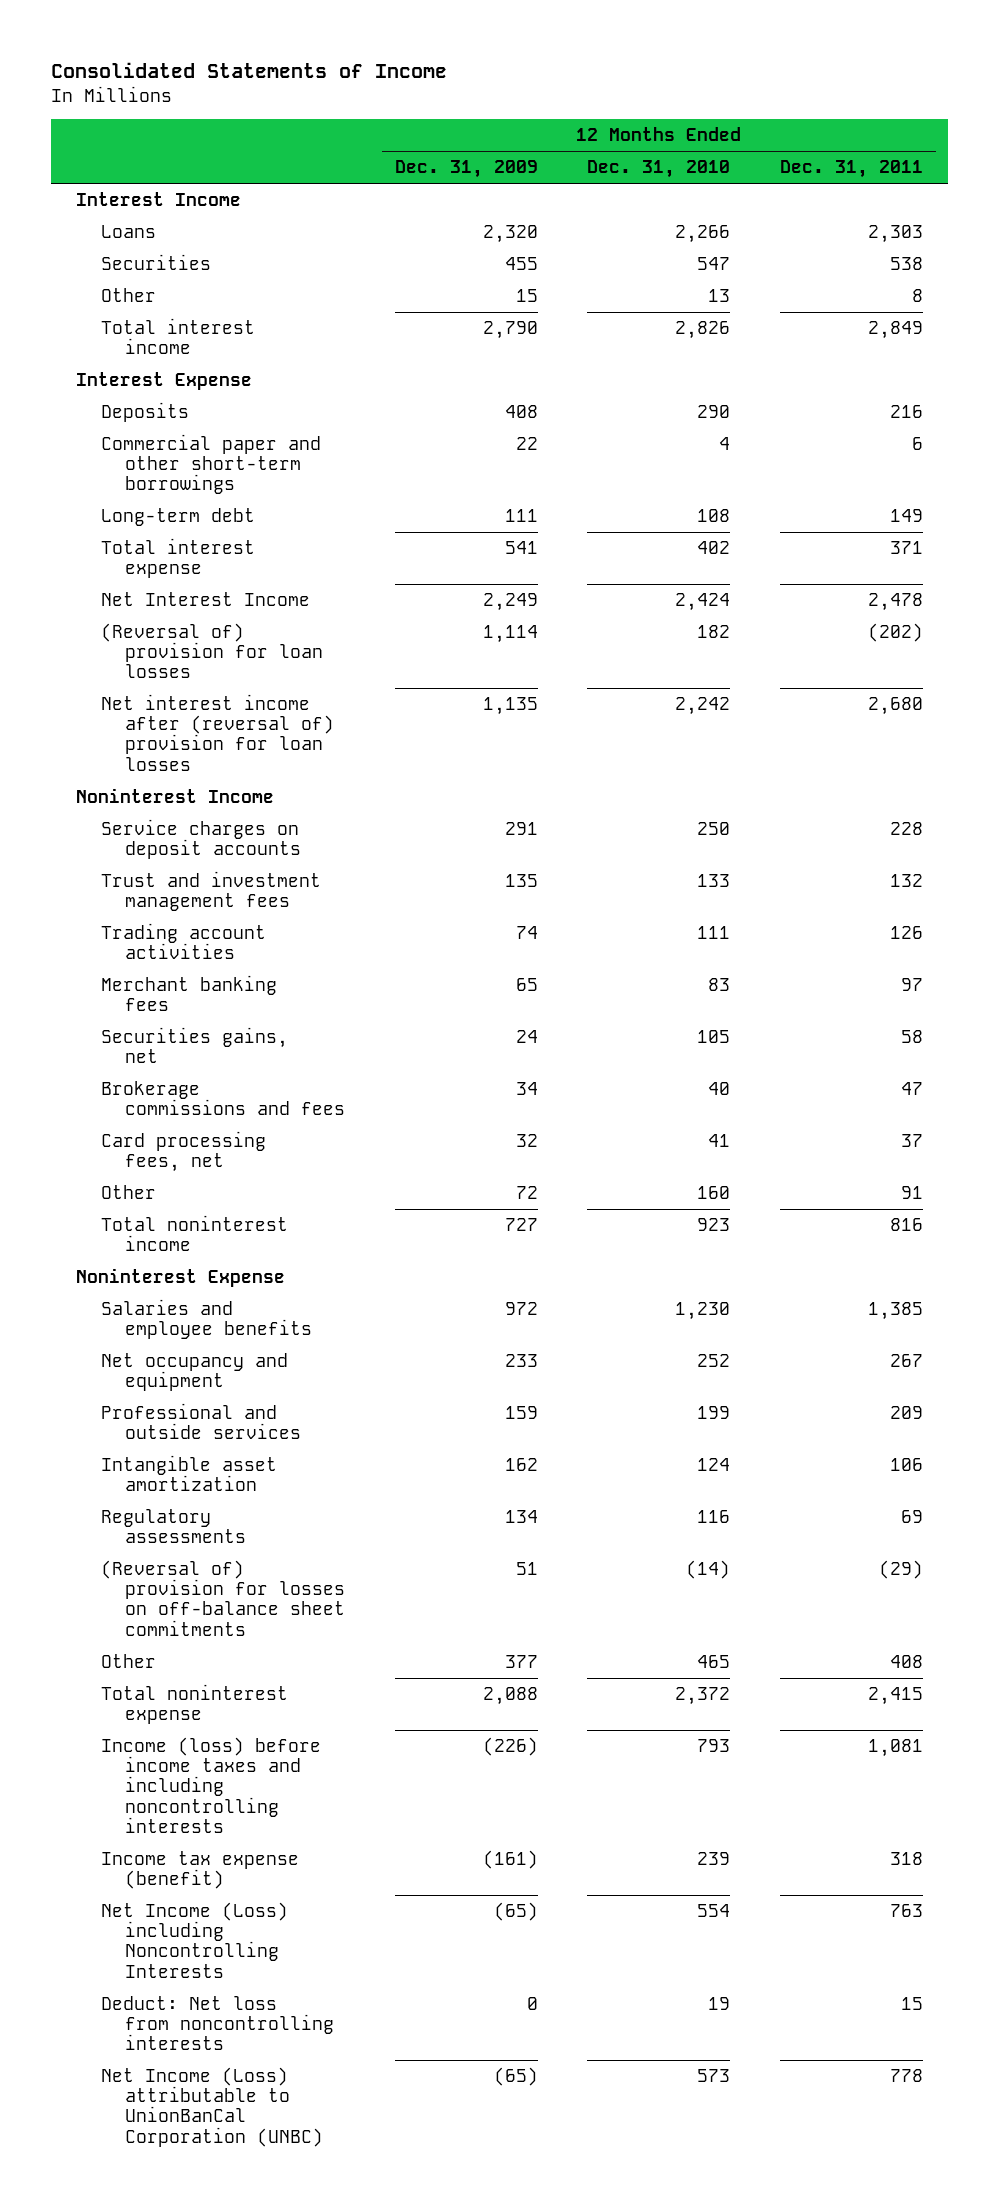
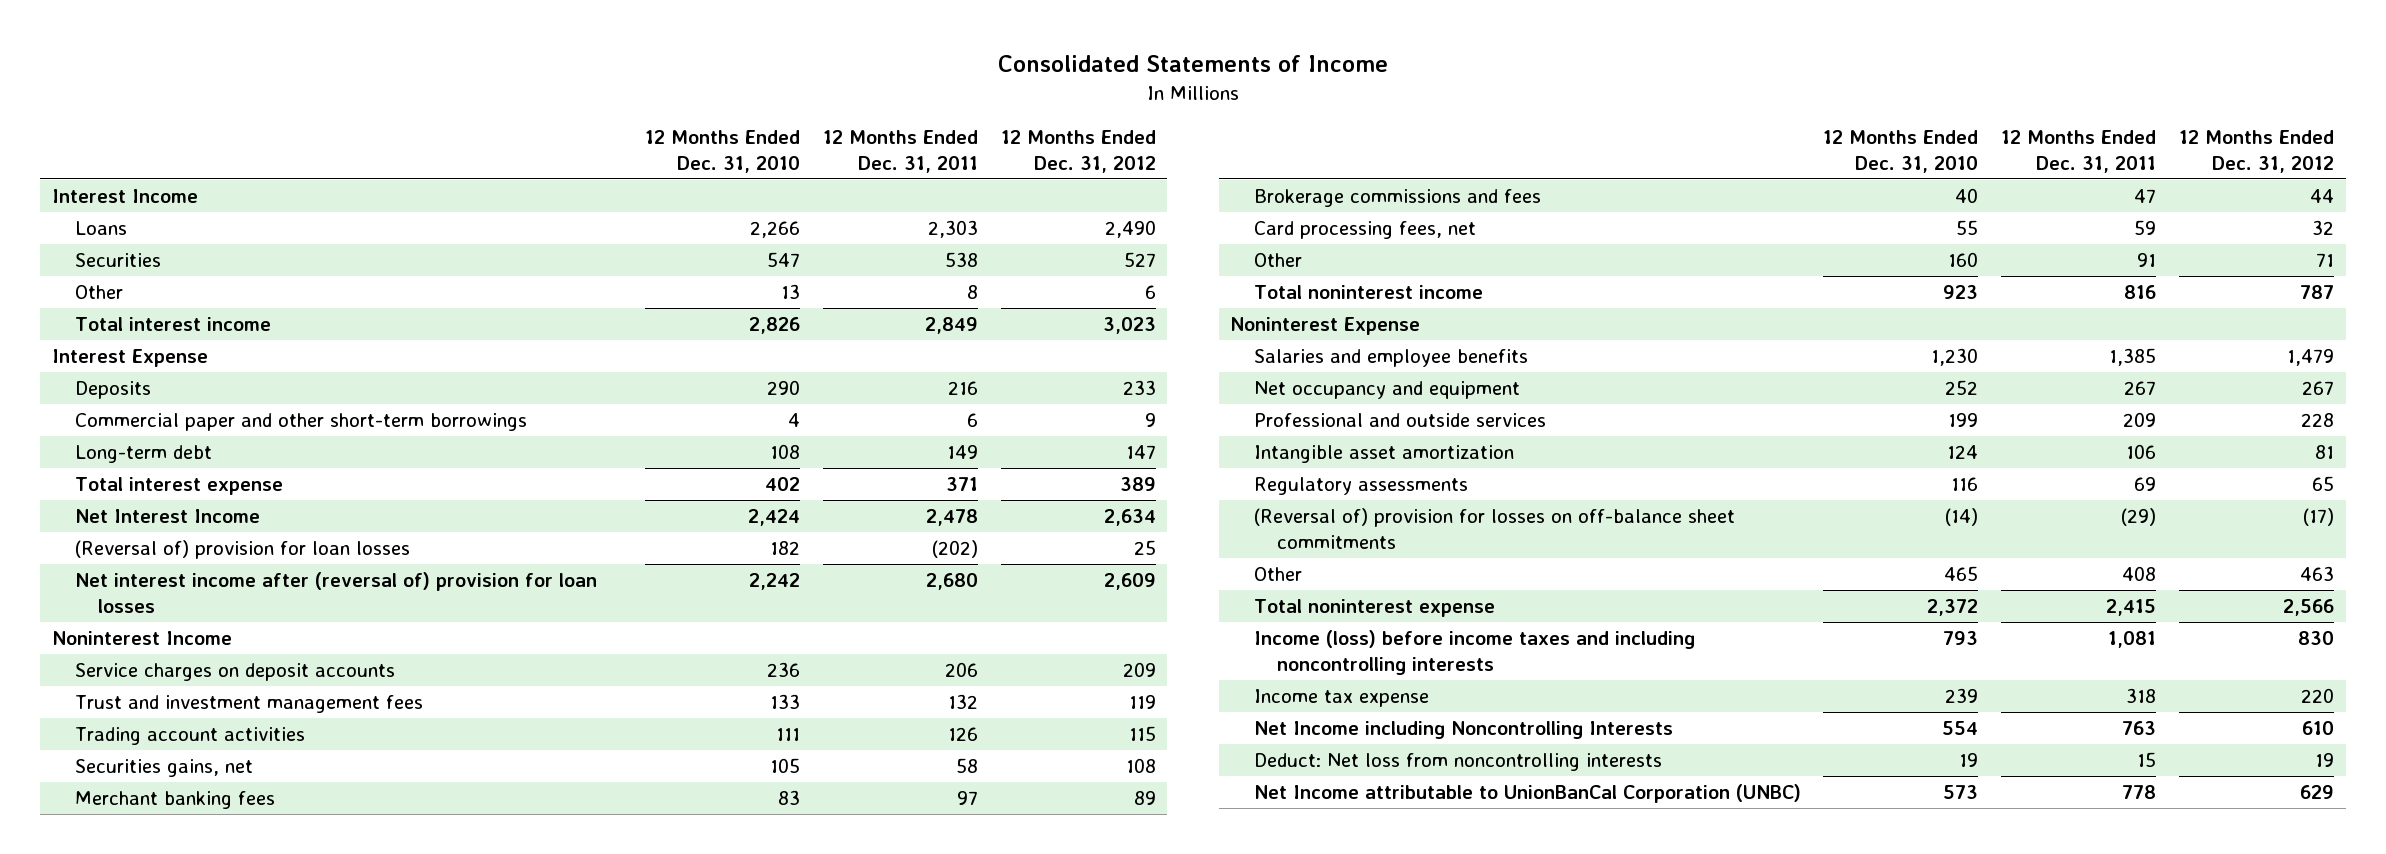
[394,160,538,179] Dec. 31, 2009 -> none
none -> [1000,130,1156,173] 12 Months Ended Dec. 31, 2012
[697,822,731,836] 250 -> [766,662,800,678] 236
[890,822,924,836] 228 -> [944,662,978,678] 206
[100,975,277,1012] Merchant banking fees -> [74,791,275,810] Merchant banking fees
[708,1134,731,1148] 41 -> [1956,220,1979,236] 55
[901,1134,924,1148] 37 -> [2134,220,2157,236] 59
[100,1851,299,1890] Income tax expense (benefit) -> [1253,689,1429,708] Income tax expense
[100,1902,288,1978] Net Income (Loss) including Noncontrolling Interests -> [1253,721,1673,740] Net Income including Noncontrolling Interests
[100,2067,323,2147] Net Income (Loss) attributable to UnionBanCal Corporation (UNBC) -> [1253,784,1801,804] Net Income attributable to UnionBanCal Corporation (UNBC)

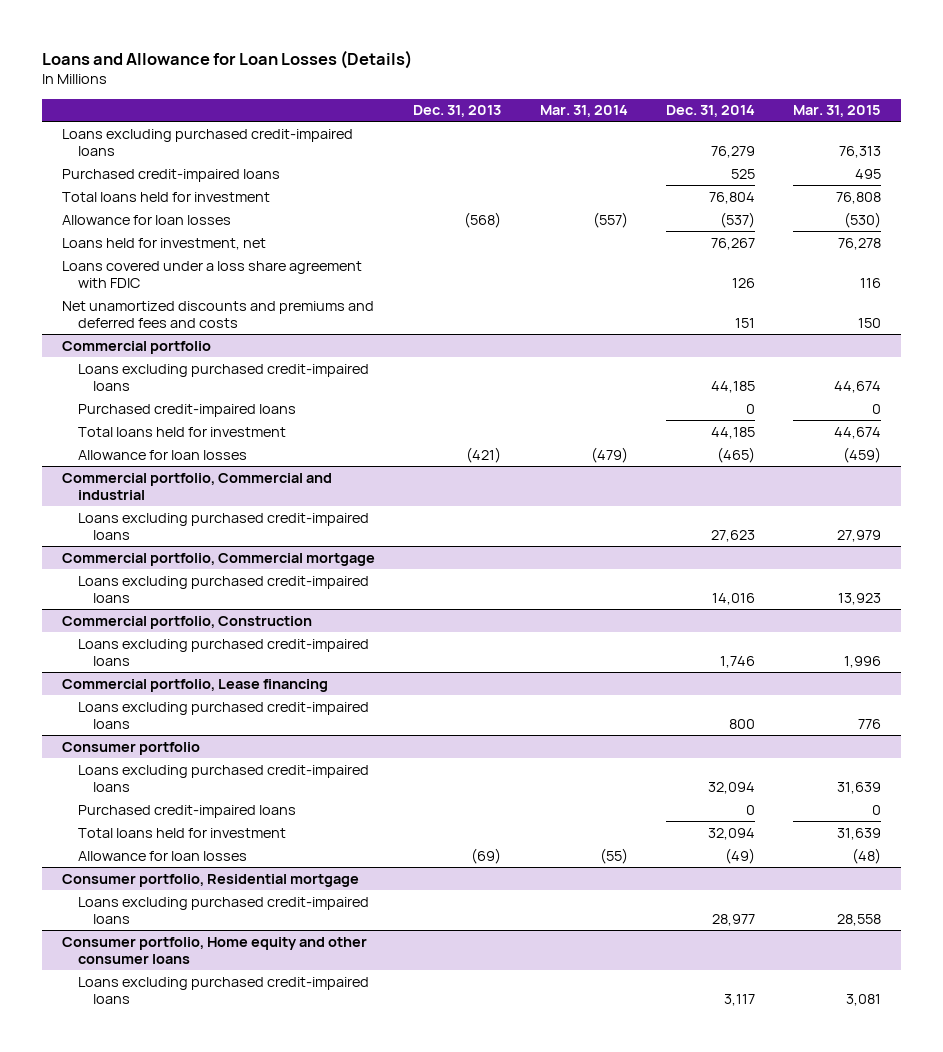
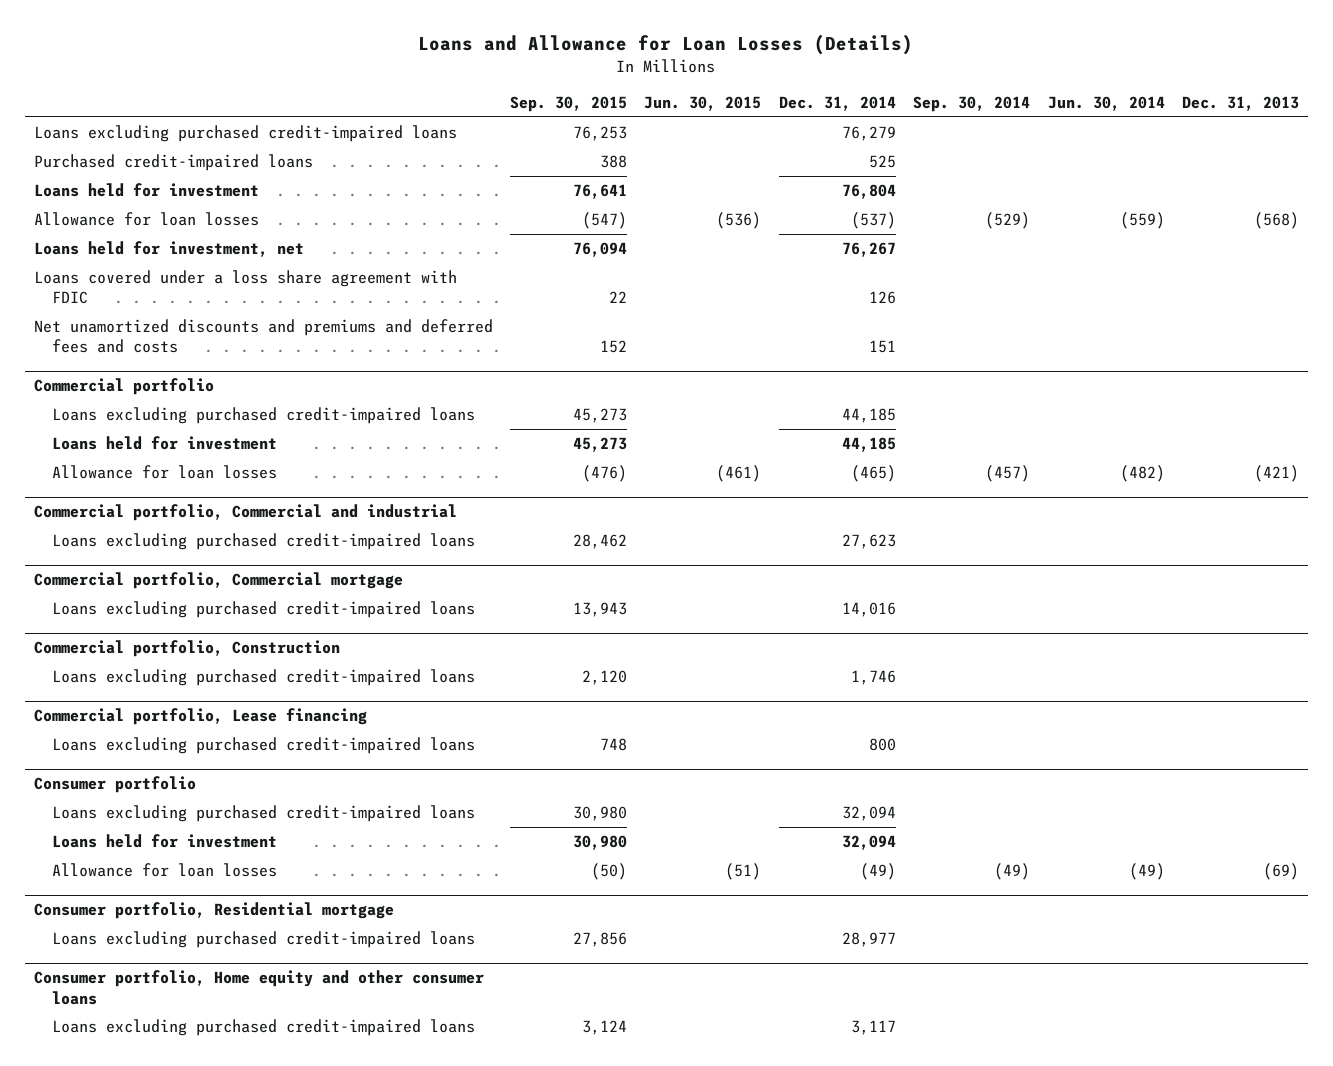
[539,105,628,118] Mar. 31, 2014 -> none
[793,105,882,118] Mar. 31, 2015 -> none
none -> [510,96,628,113] Sep. 30, 2015
none -> [644,96,762,112] Jun. 30, 2015
none -> [913,96,1031,113] Sep. 30, 2014
none -> [1047,96,1165,112] Jun. 30, 2014
[61,191,270,202] Total loans held for investment -> [33,182,259,197] Loans held for investment
[77,403,296,417] Purchased credit-impaired loans -> none
[77,426,286,437] Total loans held for investment -> [51,435,277,450] Loans held for investment
[77,804,296,818] Purchased credit-impaired loans -> none
[77,827,286,838] Total loans held for investment -> [51,833,277,848] Loans held for investment

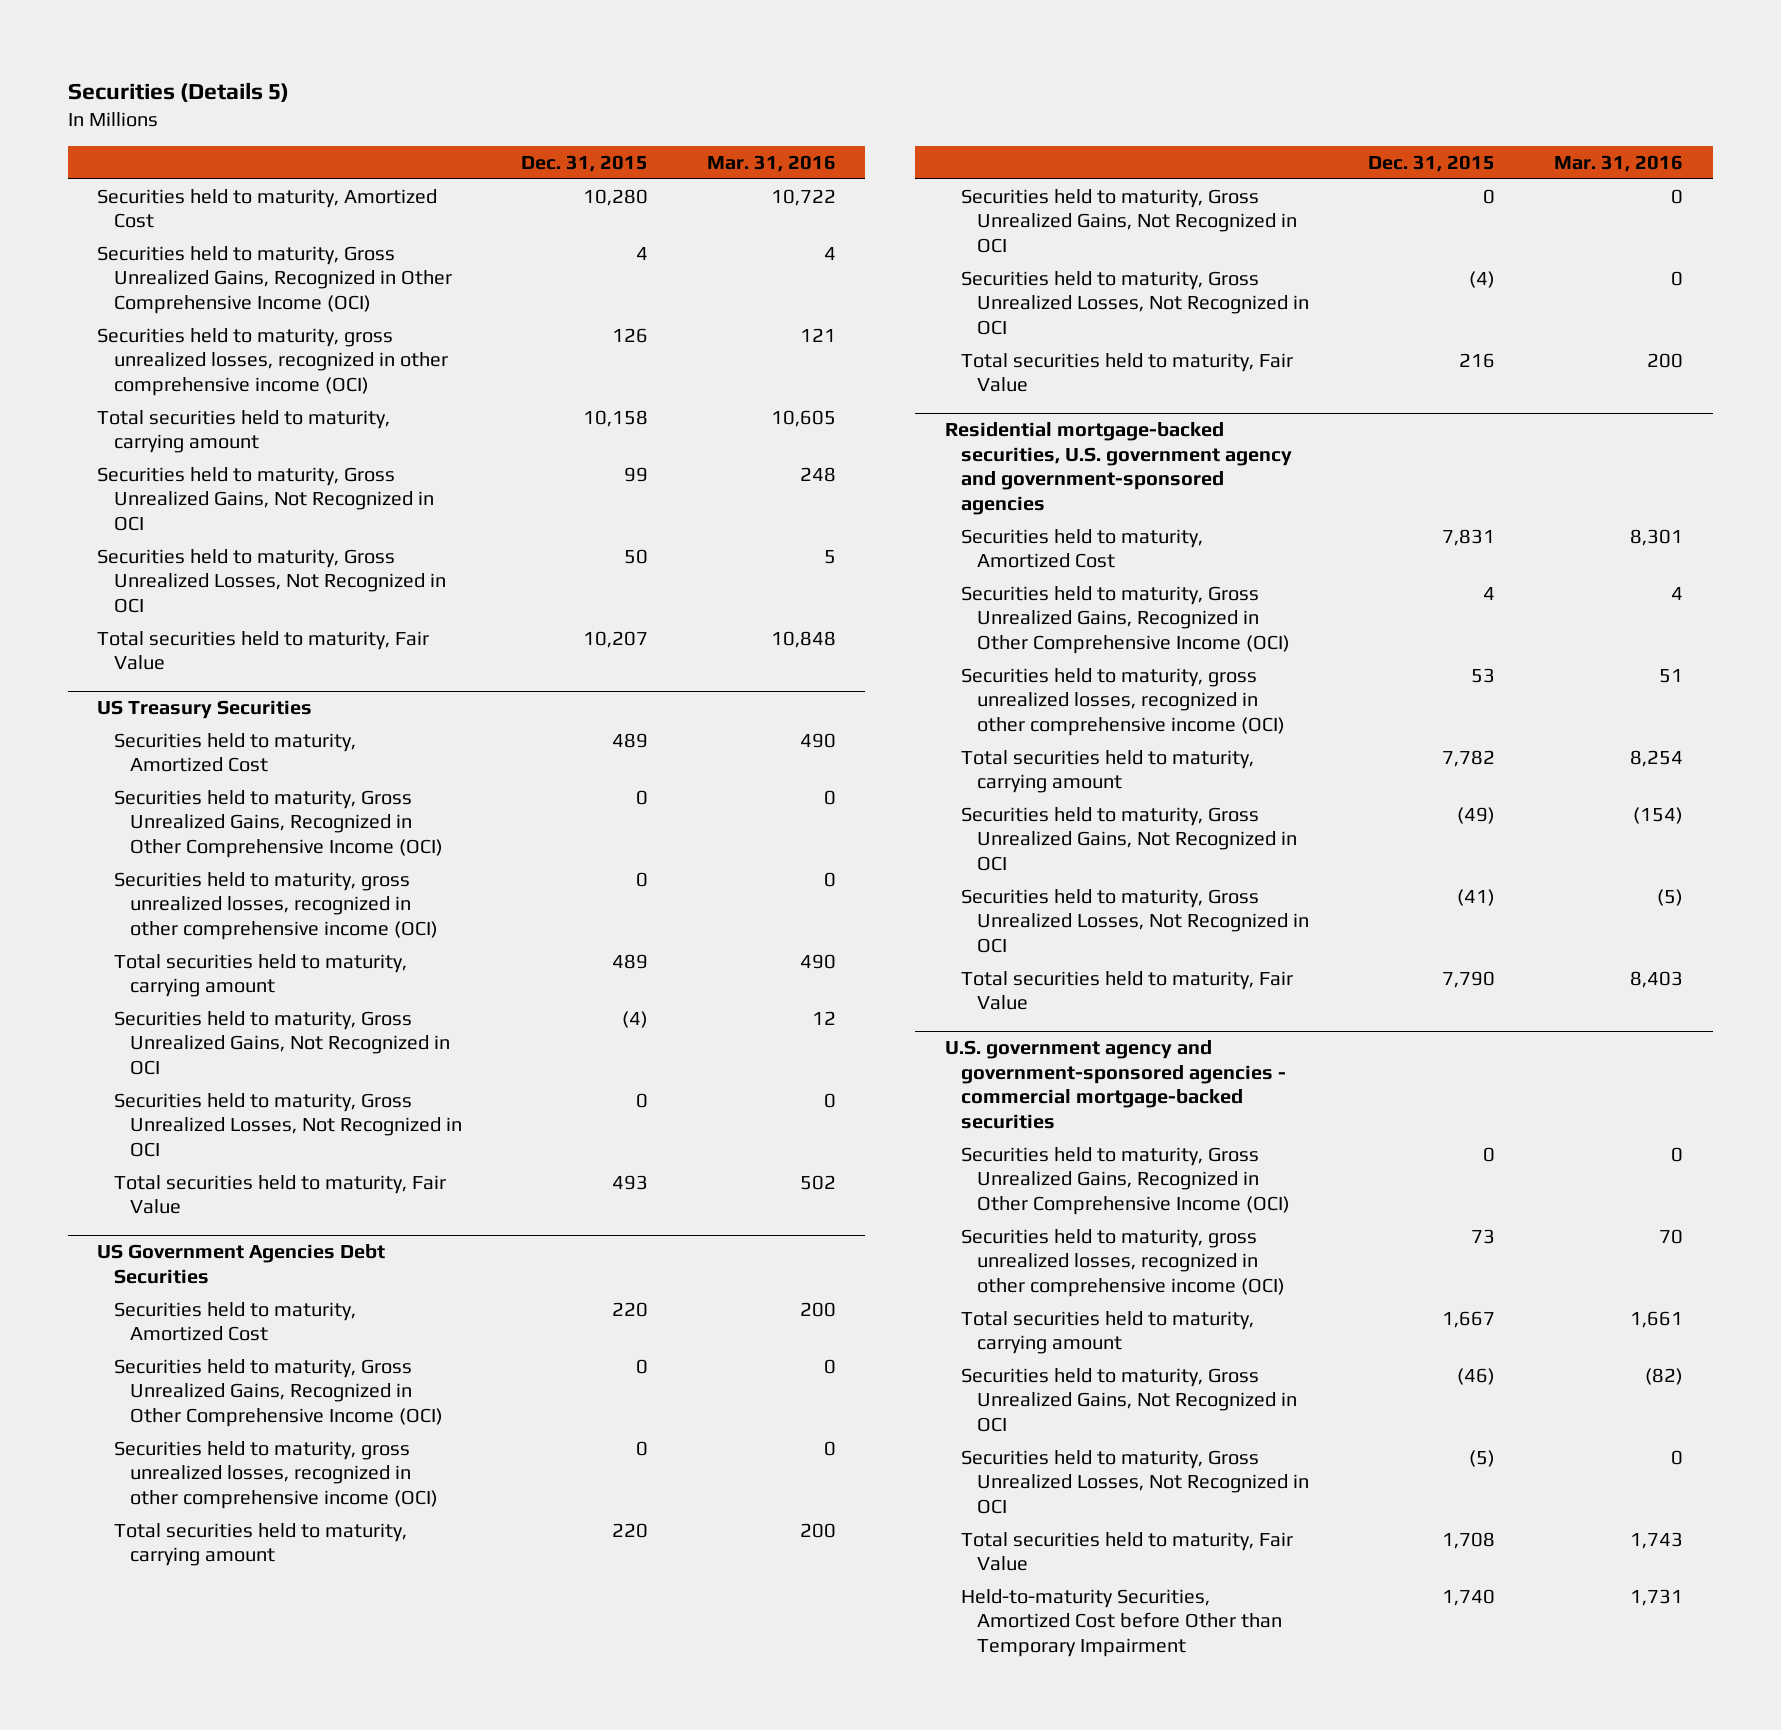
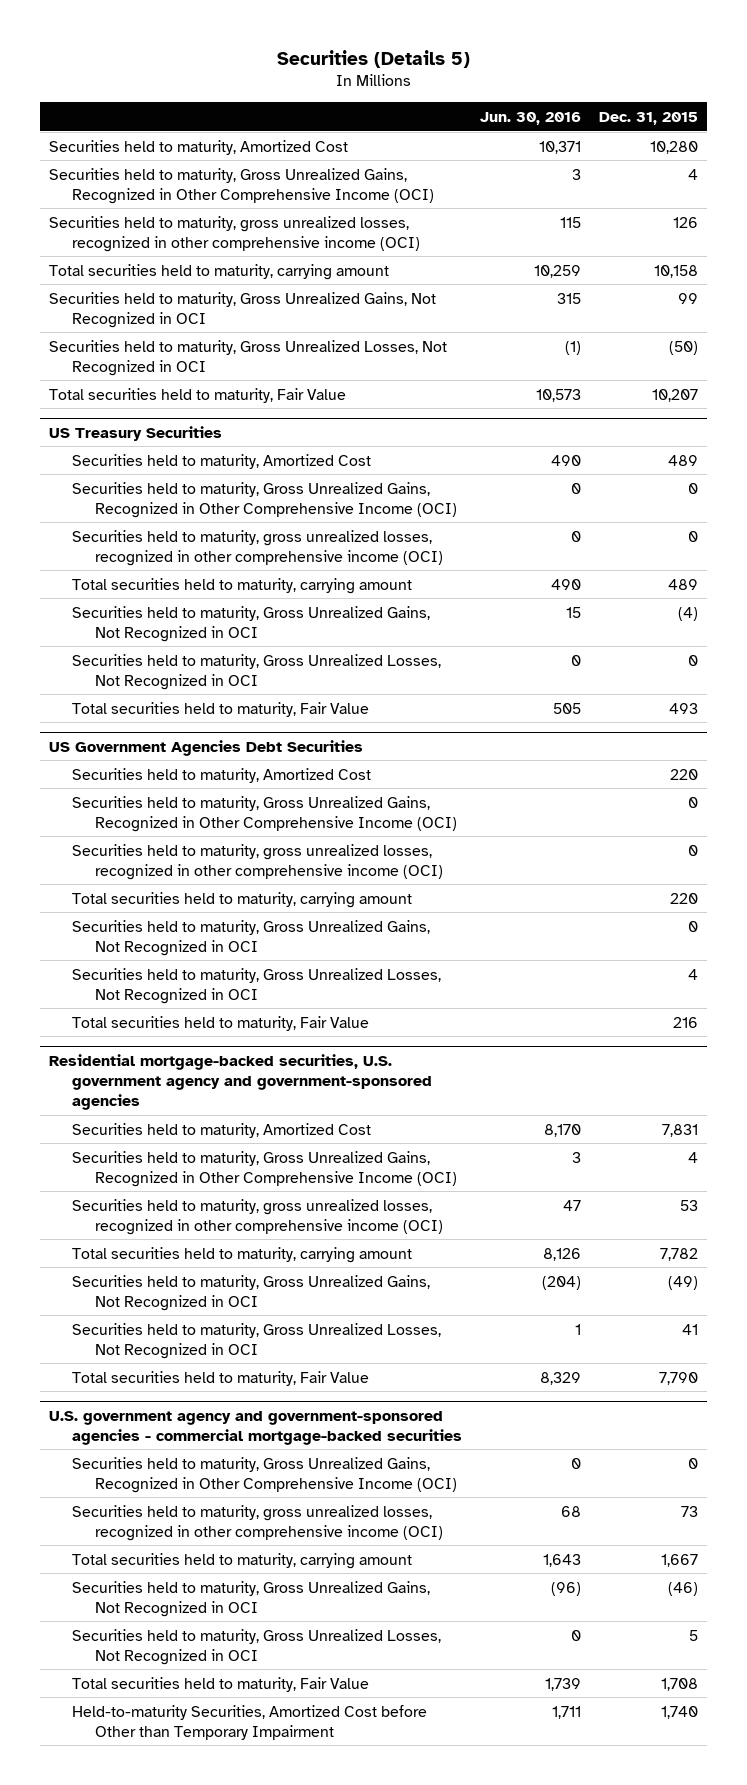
[706,154,836,172] Mar. 31, 2016 -> none
none -> [480,111,582,125] Jun. 30, 2016
[624,548,649,564] 50 -> [669,340,699,355] (50)
[1469,270,1496,288] (4) -> [688,968,699,980] 4
[1457,888,1496,906] (41) -> [682,1323,699,1335] 41
[1469,1449,1496,1467] (5) -> [689,1629,699,1641] 5

